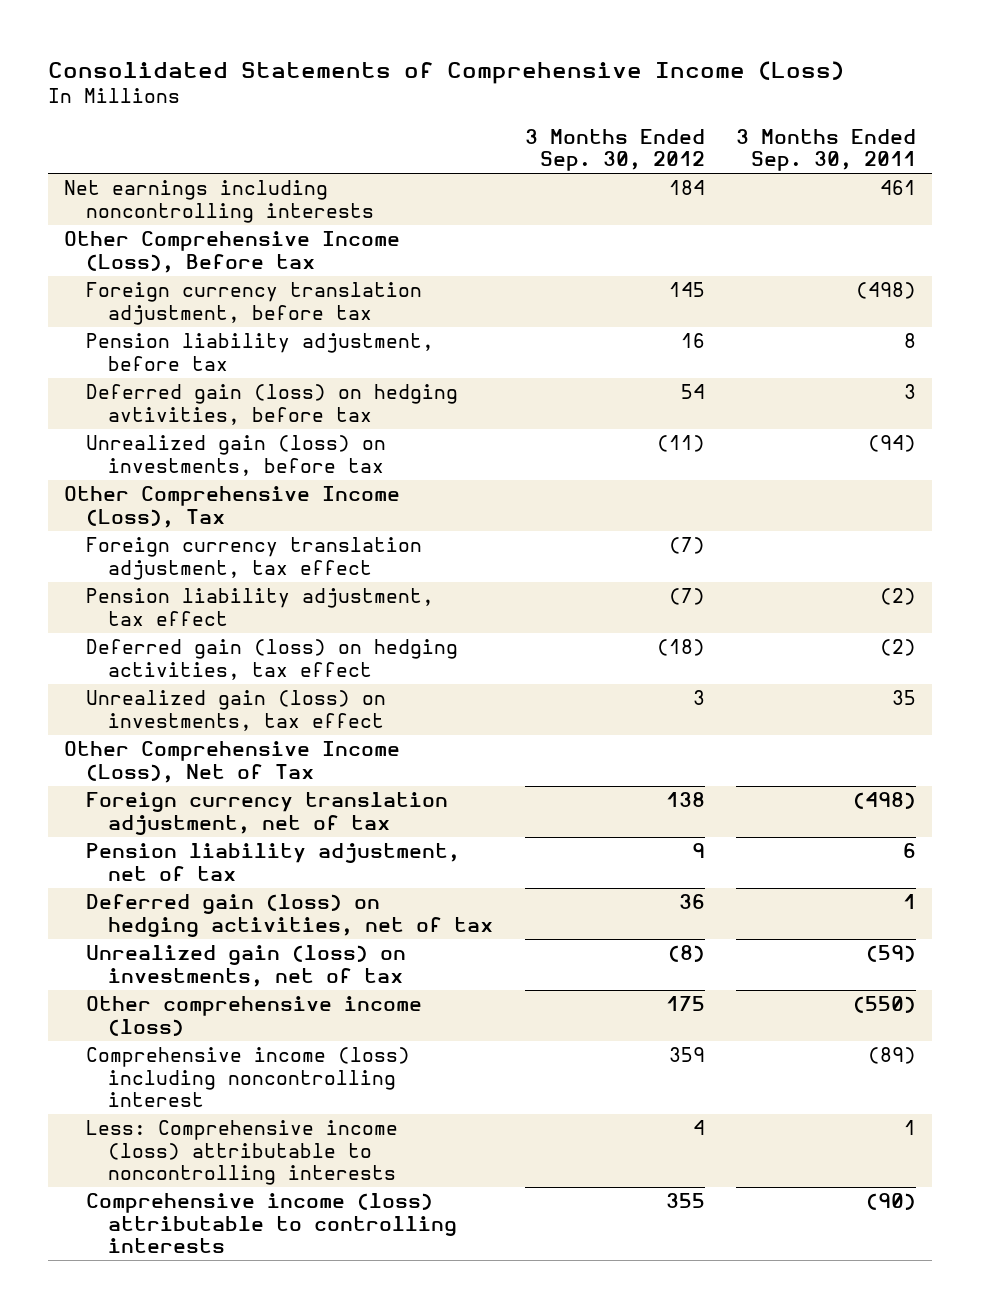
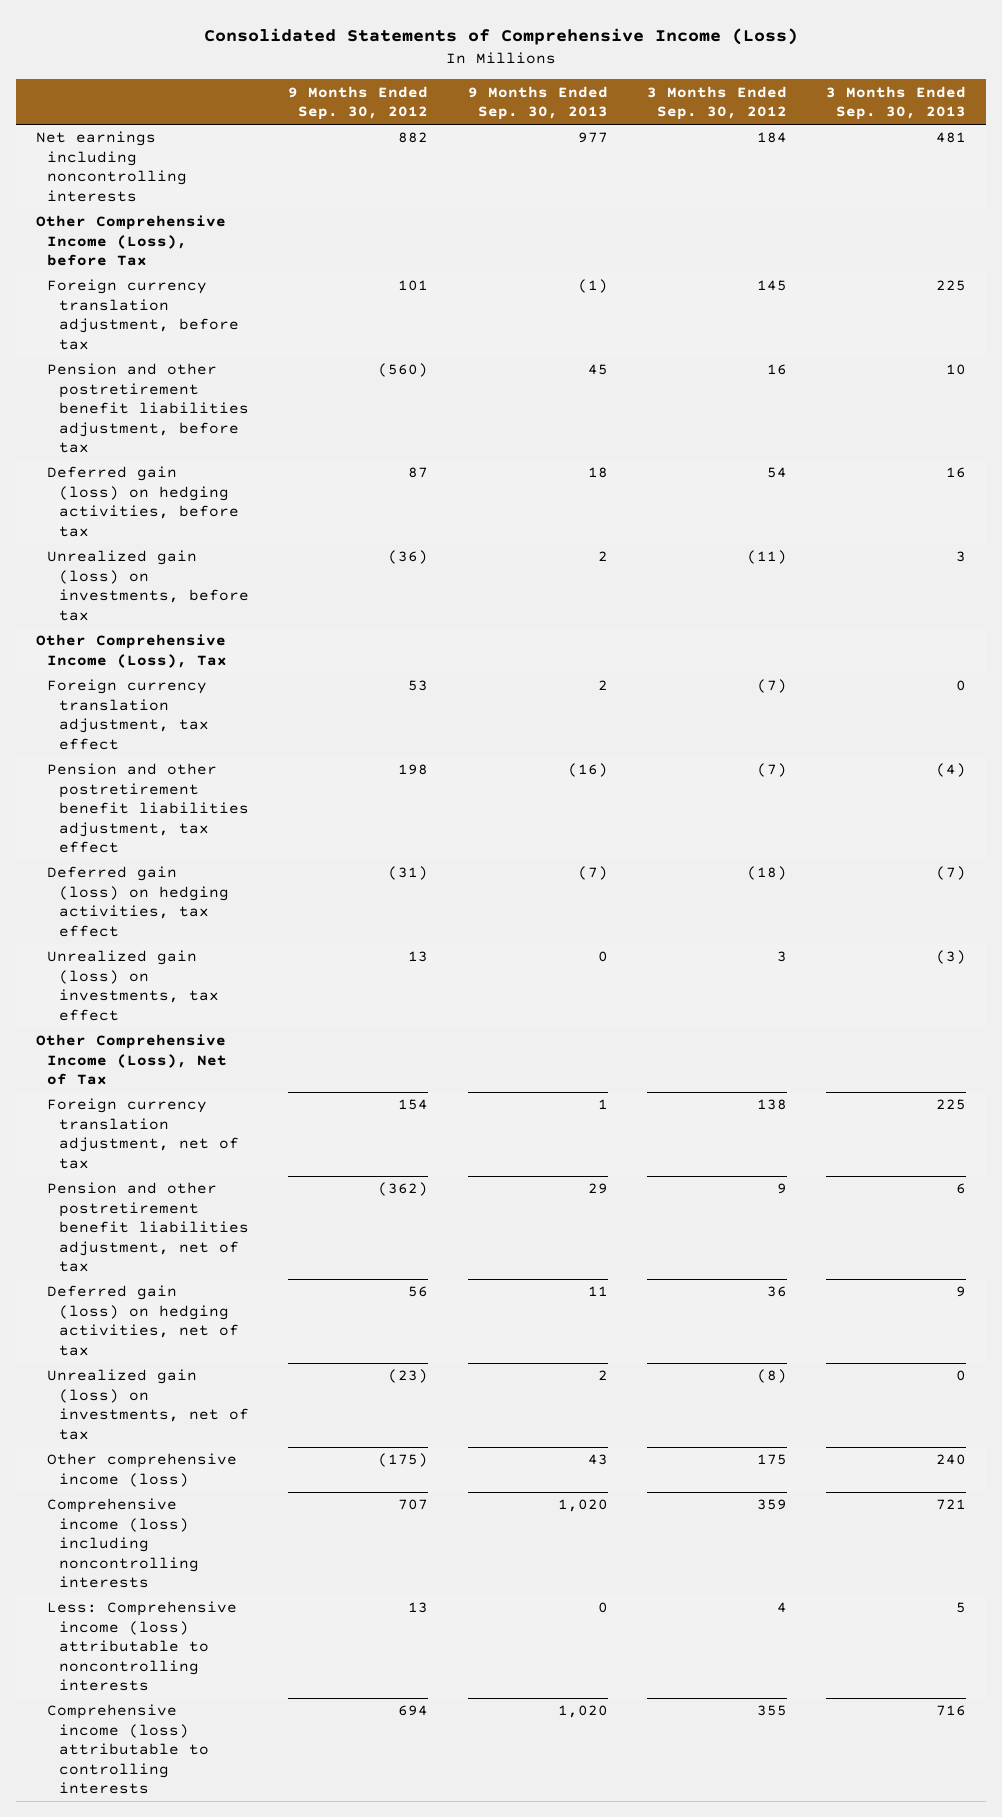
[736,128,917,171] 3 Months Ended Sep. 30, 2011 -> none
none -> [288,85,429,121] 9 Months Ended Sep. 30, 2012
none -> [467,85,608,121] 9 Months Ended Sep. 30, 2013
none -> [826,85,967,121] 3 Months Ended Sep. 30, 2013
[64,231,401,273] Other Comprehensive Income (Loss), Before tax -> [35,215,226,267] Other Comprehensive Income (Loss), before Tax
[86,333,435,371] Pension liability adjustment, before tax -> [47,363,249,454] Pension and other postretirement benefit liabilities adjustment, before tax
[86,384,459,425] Deferred gain (loss) on hedging avtivities, before tax -> [47,466,239,537] Deferred gain (loss) on hedging activities, before tax
[86,588,435,626] Pension liability adjustment, tax effect -> [47,763,249,854] Pension and other postretirement benefit liabilities adjustment, tax effect
[86,843,461,881] Pension liability adjustment, net of tax -> [47,1182,249,1273] Pension and other postretirement benefit liabilities adjustment, net of tax
[86,1047,411,1108] Comprehensive income (loss) including noncontrolling interest -> [47,1498,199,1589] Comprehensive income (loss) including noncontrolling interests

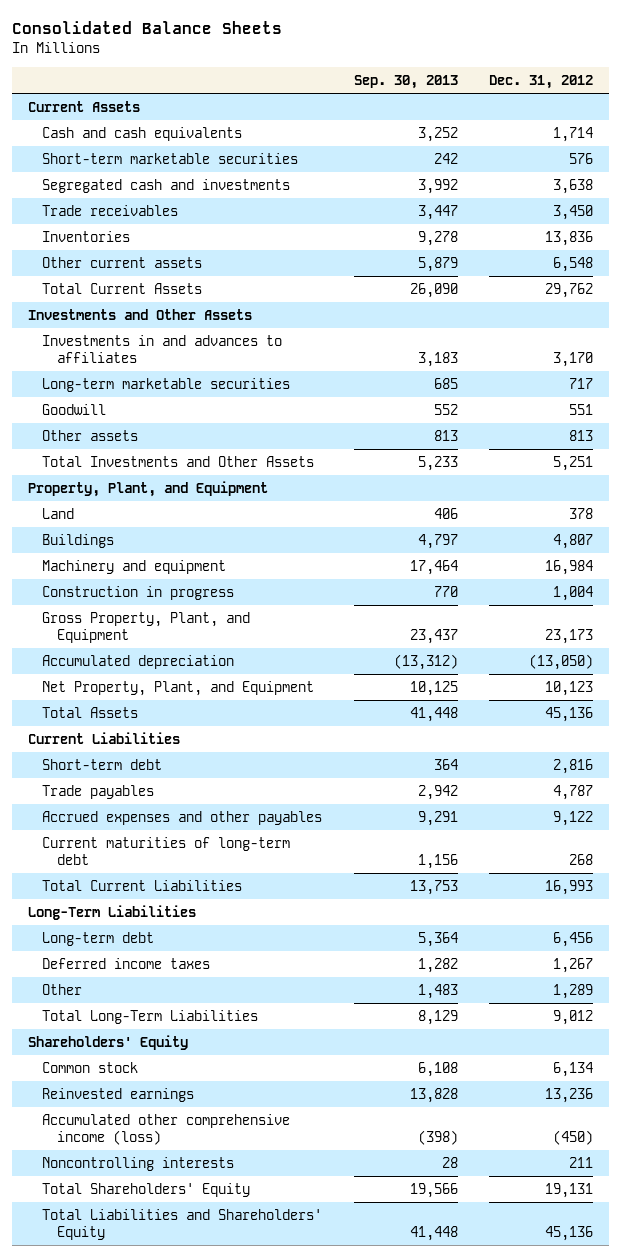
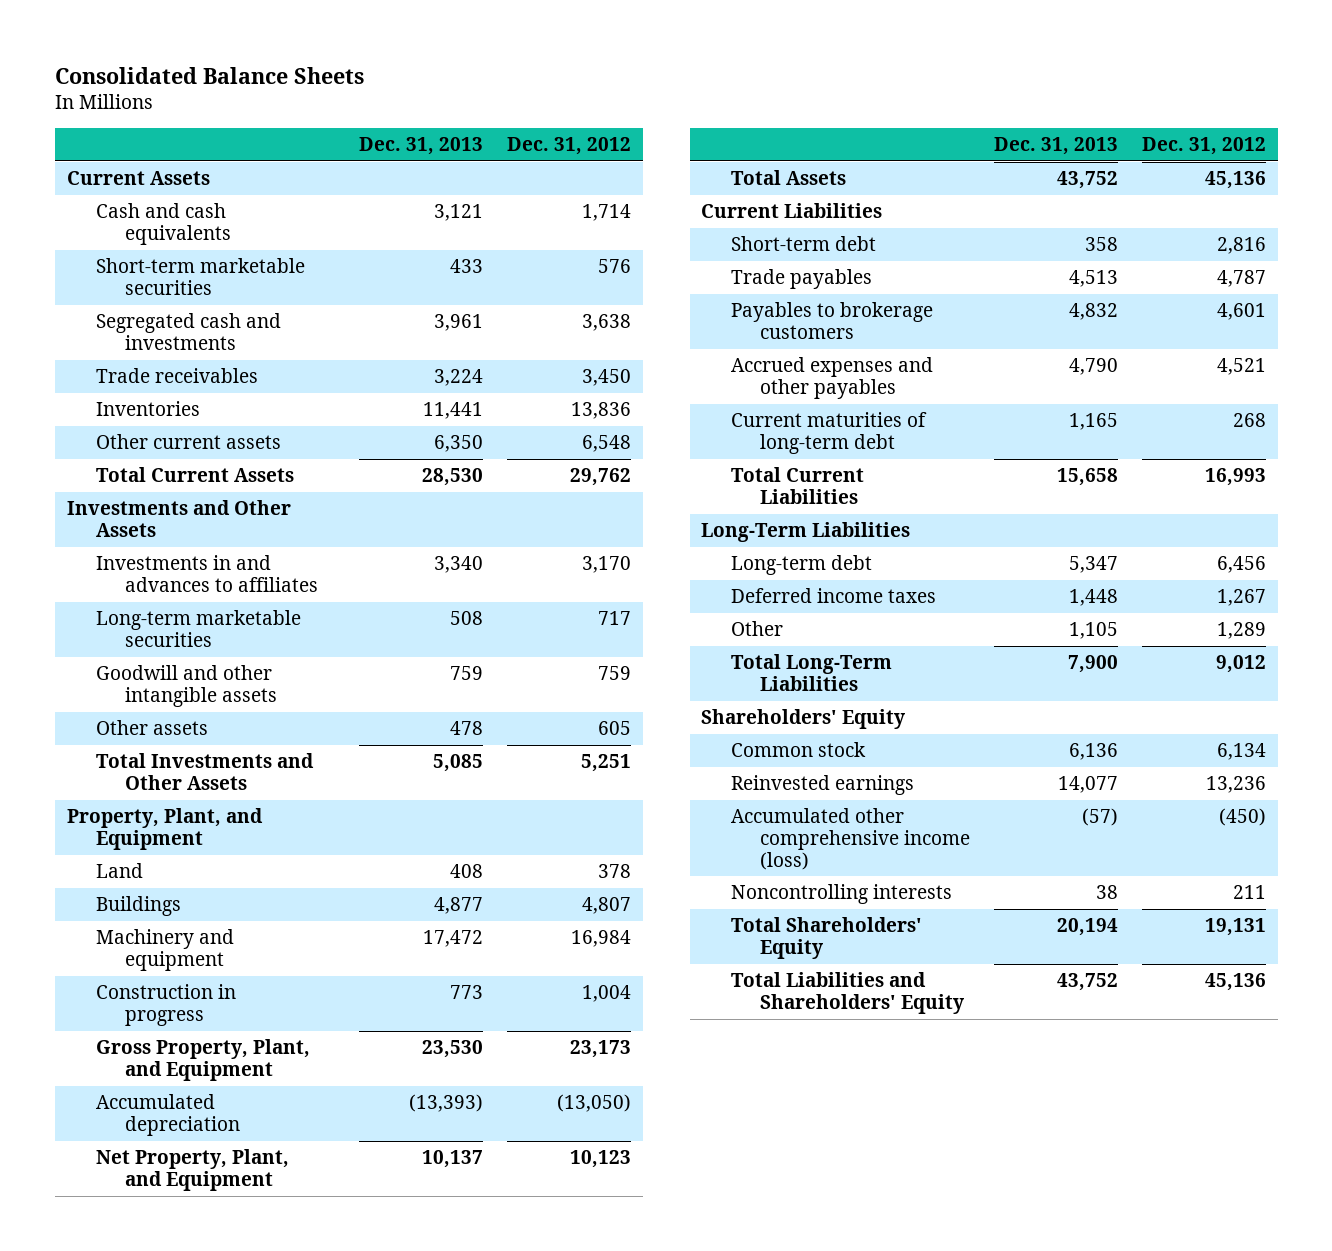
[353,75,458,90] Sep. 30, 2013 -> none
none -> [358,137,483,156] Dec. 31, 2013
[42,404,107,416] Goodwill -> none
none -> [95,665,277,708] Goodwill and other intangible assets
[568,430,593,442] 813 -> [597,721,631,736] 605
none -> [730,302,933,340] Payables to brokerage customers
[552,811,593,827] 9,122 -> [1216,358,1266,376] 4,521

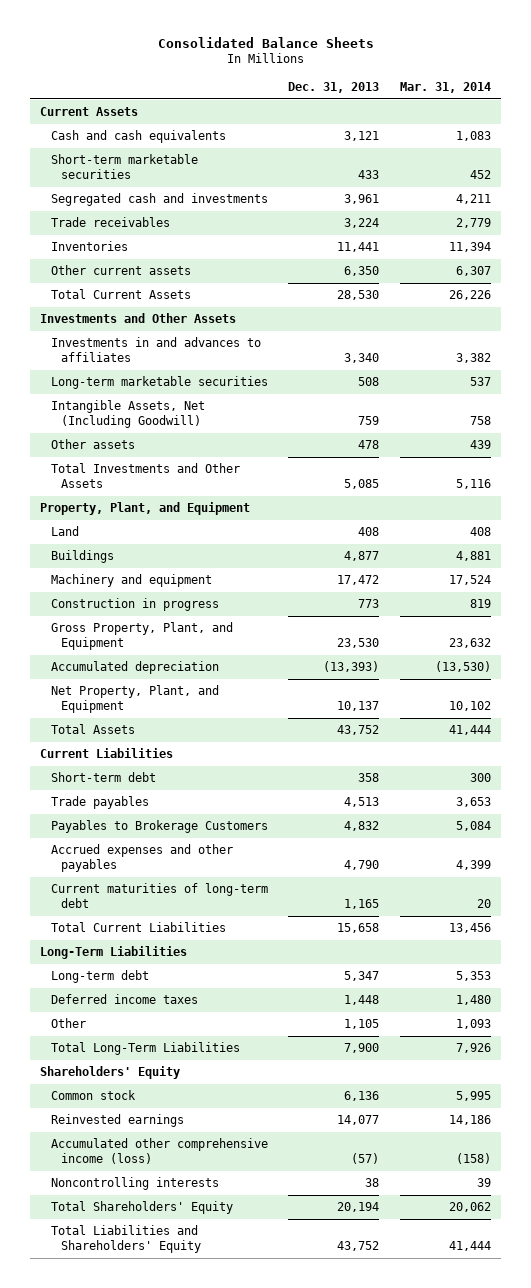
[506,137,631,156] Dec. 31, 2012 -> none
none -> [400,81,492,93] Mar. 31, 2014
[95,665,277,708] Goodwill and other intangible assets -> [50,400,205,429] Intangible Assets, Net (Including Goodwill)
[730,302,933,340] Payables to brokerage customers -> [50,820,268,834] Payables to Brokerage Customers

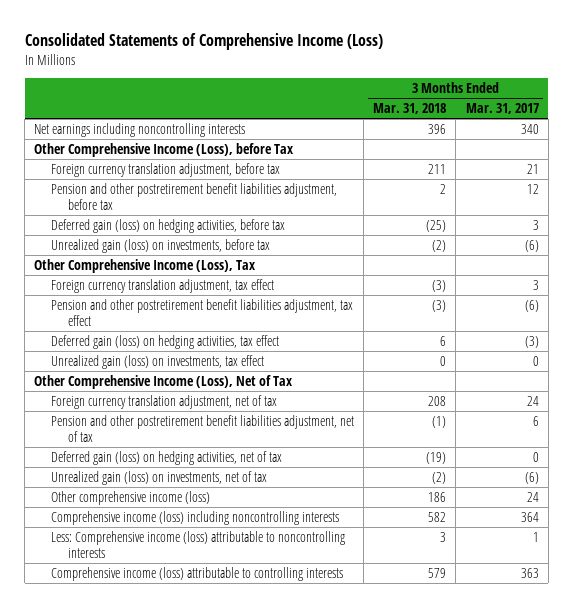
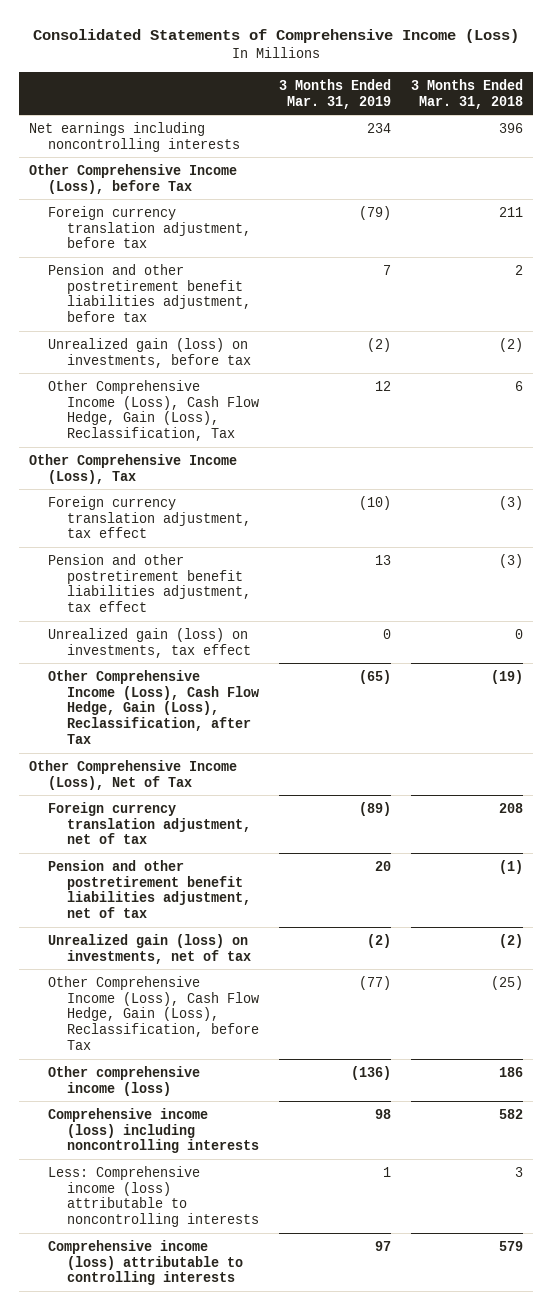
[465,103,539,115] Mar. 31, 2017 -> none
none -> [278,78,391,109] 3 Months Ended Mar. 31, 2019
[50,218,285,233] Deferred gain (loss) on hedging activities, before tax -> none
none -> [47,379,259,442] Other Comprehensive Income (Loss), Cash Flow Hedge, Gain (Loss), Reclassification, Tax
[50,334,279,349] Deferred gain (loss) on hedging activities, tax effect -> none
none -> [47,669,260,744] Other Comprehensive Income (Loss), Cash Flow Hedge, Gain (Loss), Reclassification, after Tax
[50,450,282,465] Deferred gain (loss) on hedging activities, net of tax -> none
none -> [47,975,259,1050] Other Comprehensive Income (Loss), Cash Flow Hedge, Gain (Loss), Reclassification, before Tax

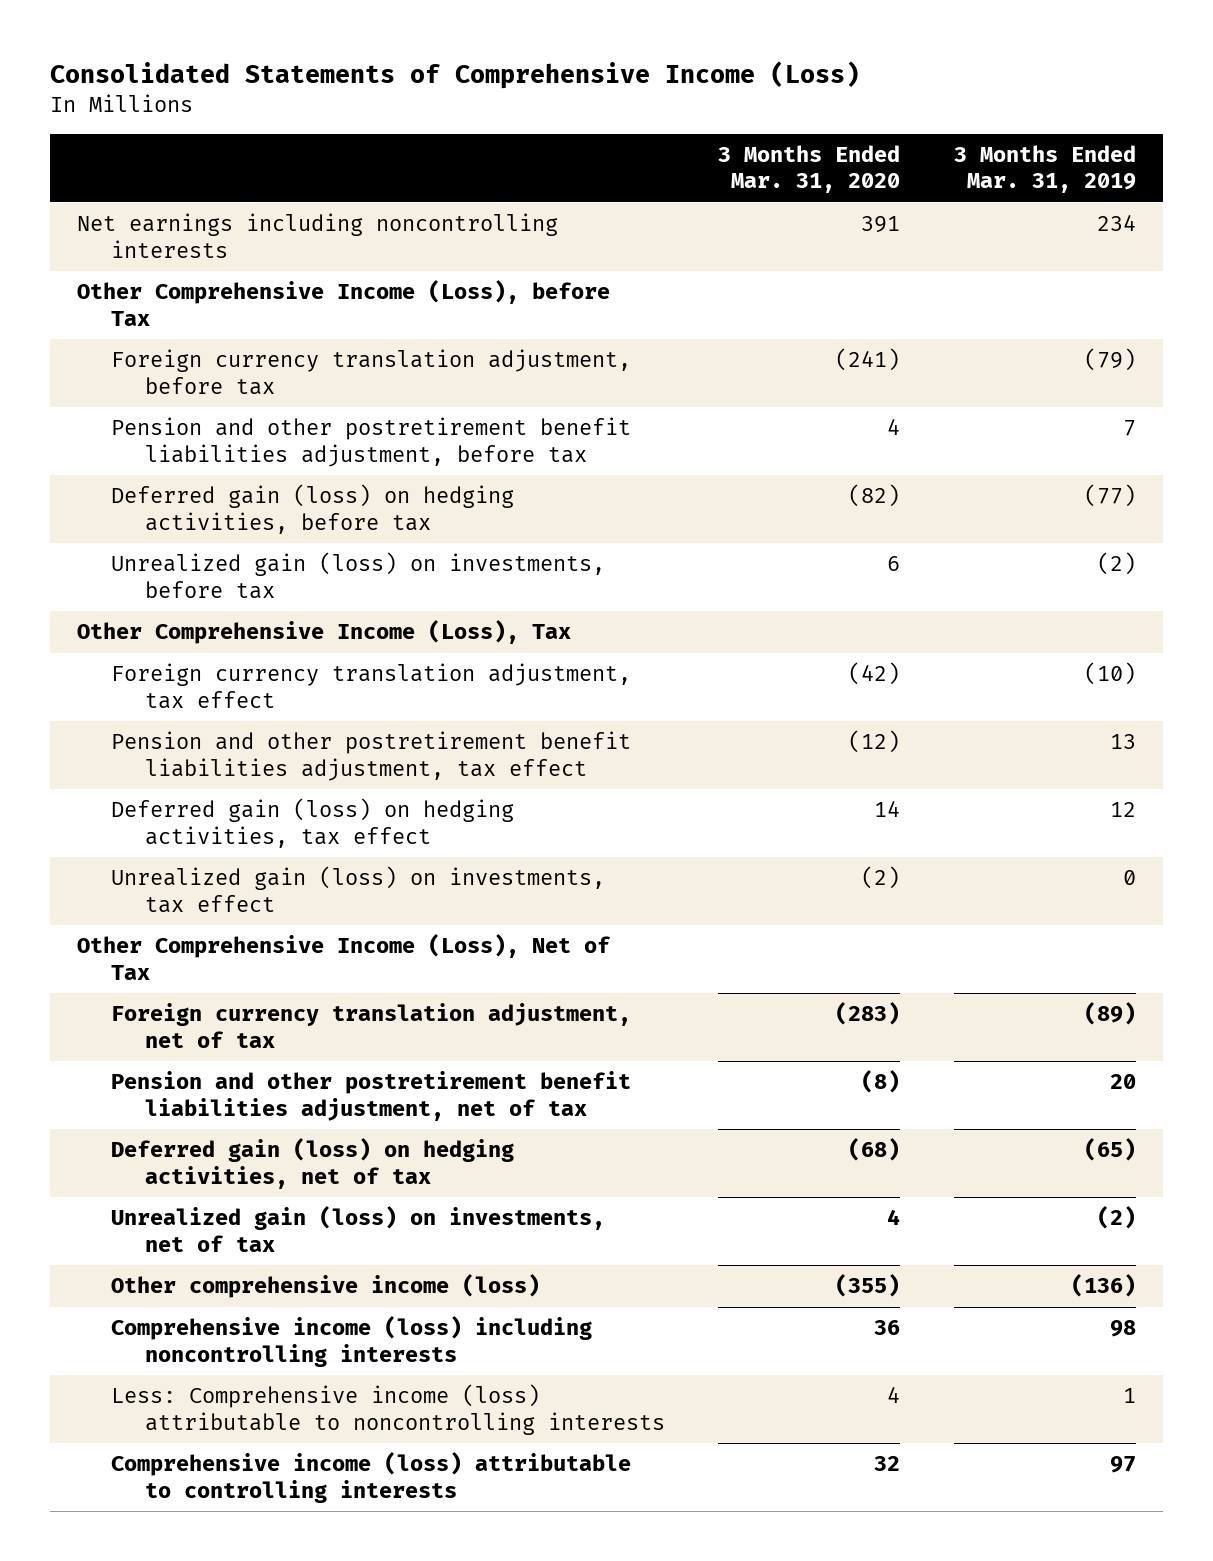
[411,78,524,109] 3 Months Ended Mar. 31, 2018 -> none
none -> [718,144,901,194] 3 Months Ended Mar. 31, 2020
none -> [111,484,515,534] Deferred gain (loss) on hedging activities, before tax
[47,379,259,442] Other Comprehensive Income (Loss), Cash Flow Hedge, Gain (Loss), Reclassification, Tax -> none
none -> [111,798,515,848] Deferred gain (loss) on hedging activities, tax effect
[47,669,260,744] Other Comprehensive Income (Loss), Cash Flow Hedge, Gain (Loss), Reclassification, after Tax -> none
none -> [111,1138,515,1189] Deferred gain (loss) on hedging activities, net of tax
[47,975,259,1050] Other Comprehensive Income (Loss), Cash Flow Hedge, Gain (Loss), Reclassification, before Tax -> none

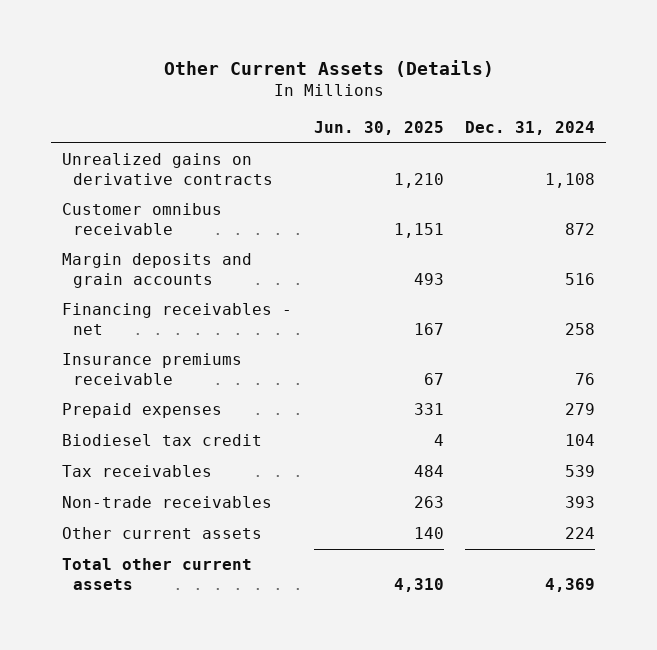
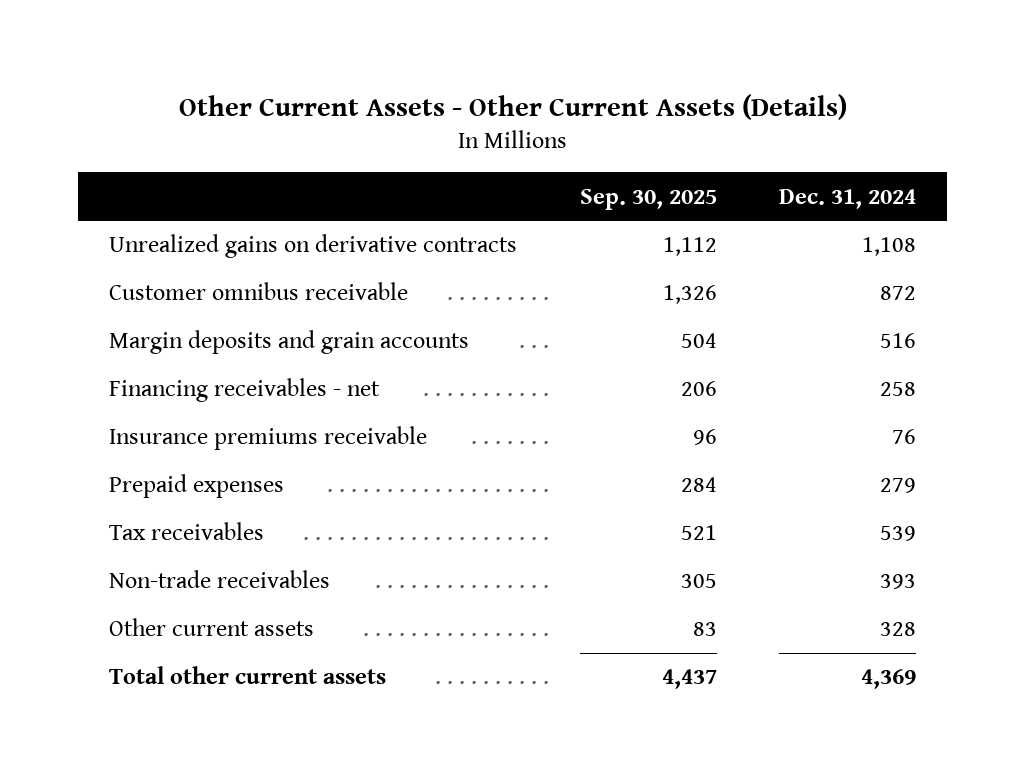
[163,60,494,78] Other Current Assets (Details) -> [178,93,847,120] Other Current Assets - Other Current Assets (Details)
[313,121,444,136] Jun. 30, 2025 -> none
none -> [579,188,717,210] Sep. 30, 2025
[62,434,263,447] Biodiesel tax credit -> none
[565,527,596,540] 224 -> [880,622,917,637] 328

